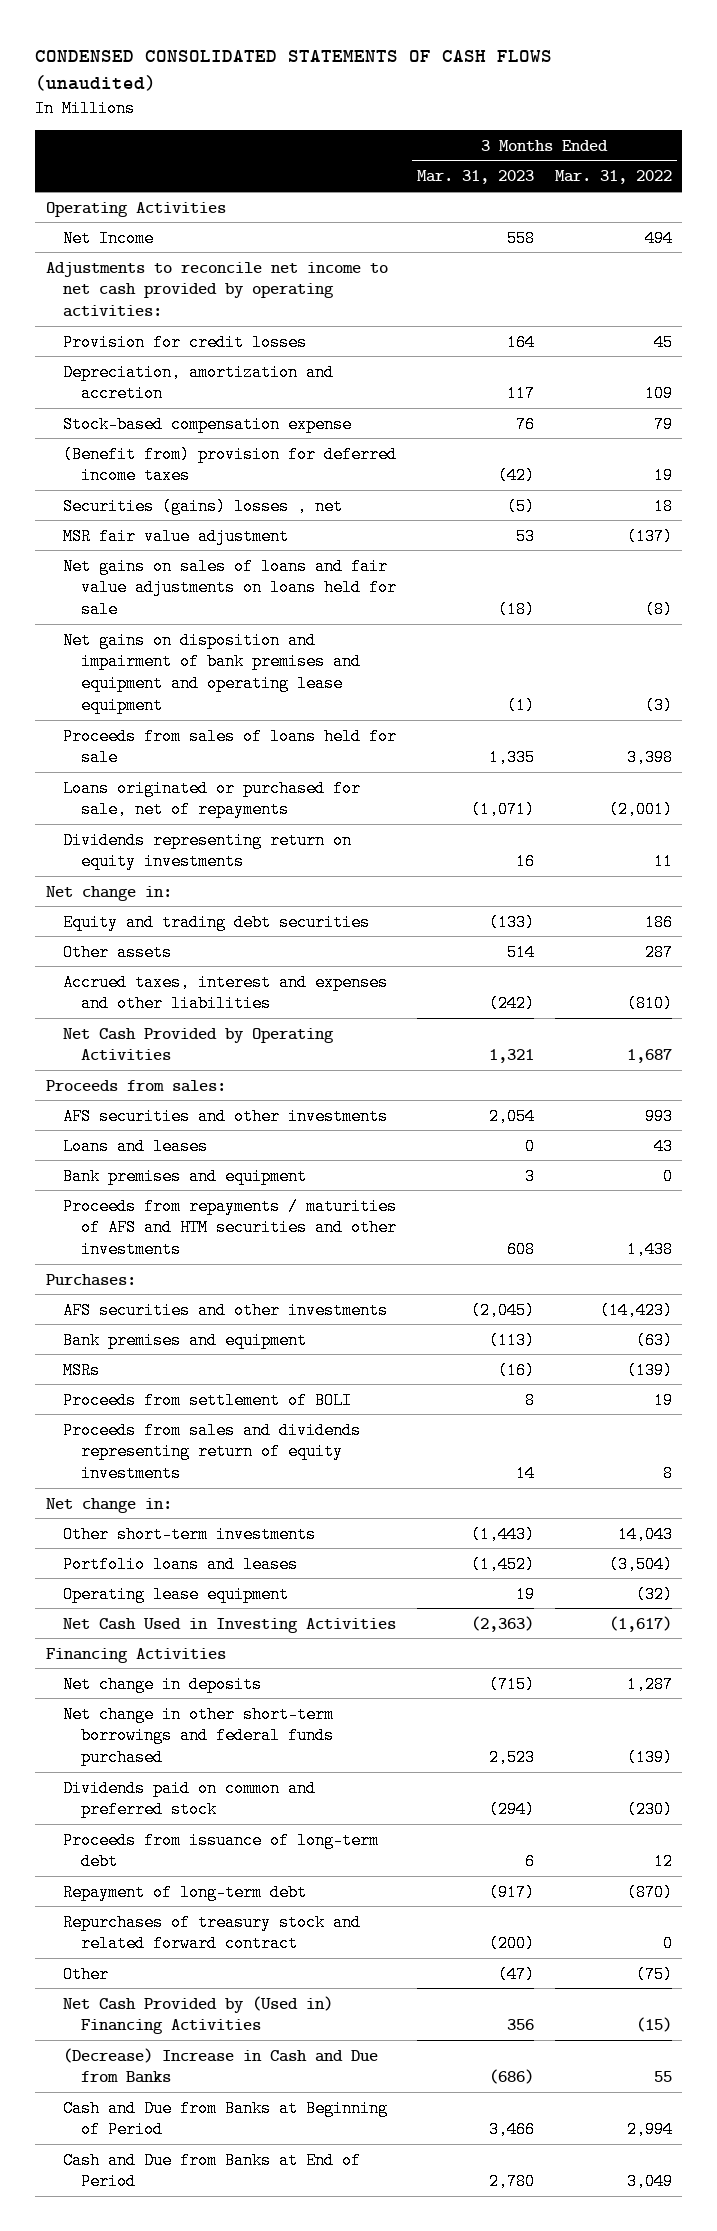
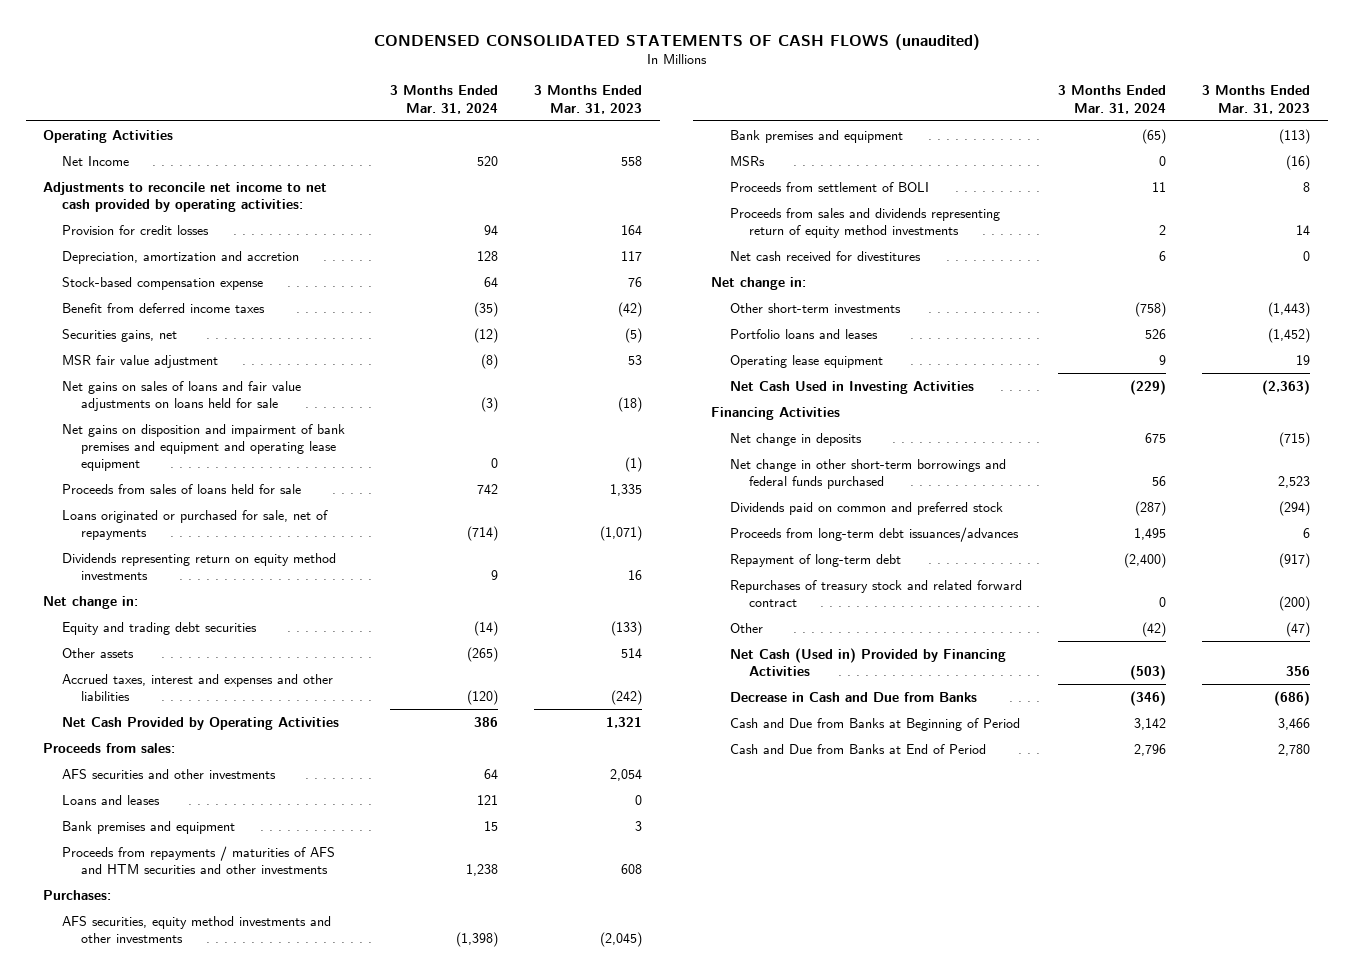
[554,170,672,185] Mar. 31, 2022 -> none
none -> [390,85,499,114] 3 Months Ended Mar. 31, 2024
[63,445,398,485] (Benefit from) provision for deferred income taxes -> [62,302,266,313] Benefit from deferred income taxes
[63,497,344,515] Securities (gains) losses , net -> [62,328,178,342] Securities gains, net
[63,831,353,871] Dividends representing return on equity investments -> [62,552,337,580] Dividends representing return on equity method investments
[63,1301,389,1319] AFS securities and other investments -> [62,915,332,943] AFS securities, equity method investments and other investments
[63,1421,362,1483] Proceeds from sales and dividends representing return of equity investments -> [730,207,1001,238] Proceeds from sales and dividends representing return of equity method investments
none -> [730,250,922,261] Net cash received for divestitures
[63,1831,380,1871] Proceeds from issuance of long-term debt -> [730,526,1020,542] Proceeds from long-term debt issuances/advances
[63,1995,334,2035] Net Cash Provided by (Used in) Financing Activities -> [730,647,1007,676] Net Cash (Used in) Provided by Financing Activities
[63,2047,379,2084] (Decrease) Increase in Cash and Due from Banks -> [730,691,978,702] Decrease in Cash and Due from Banks

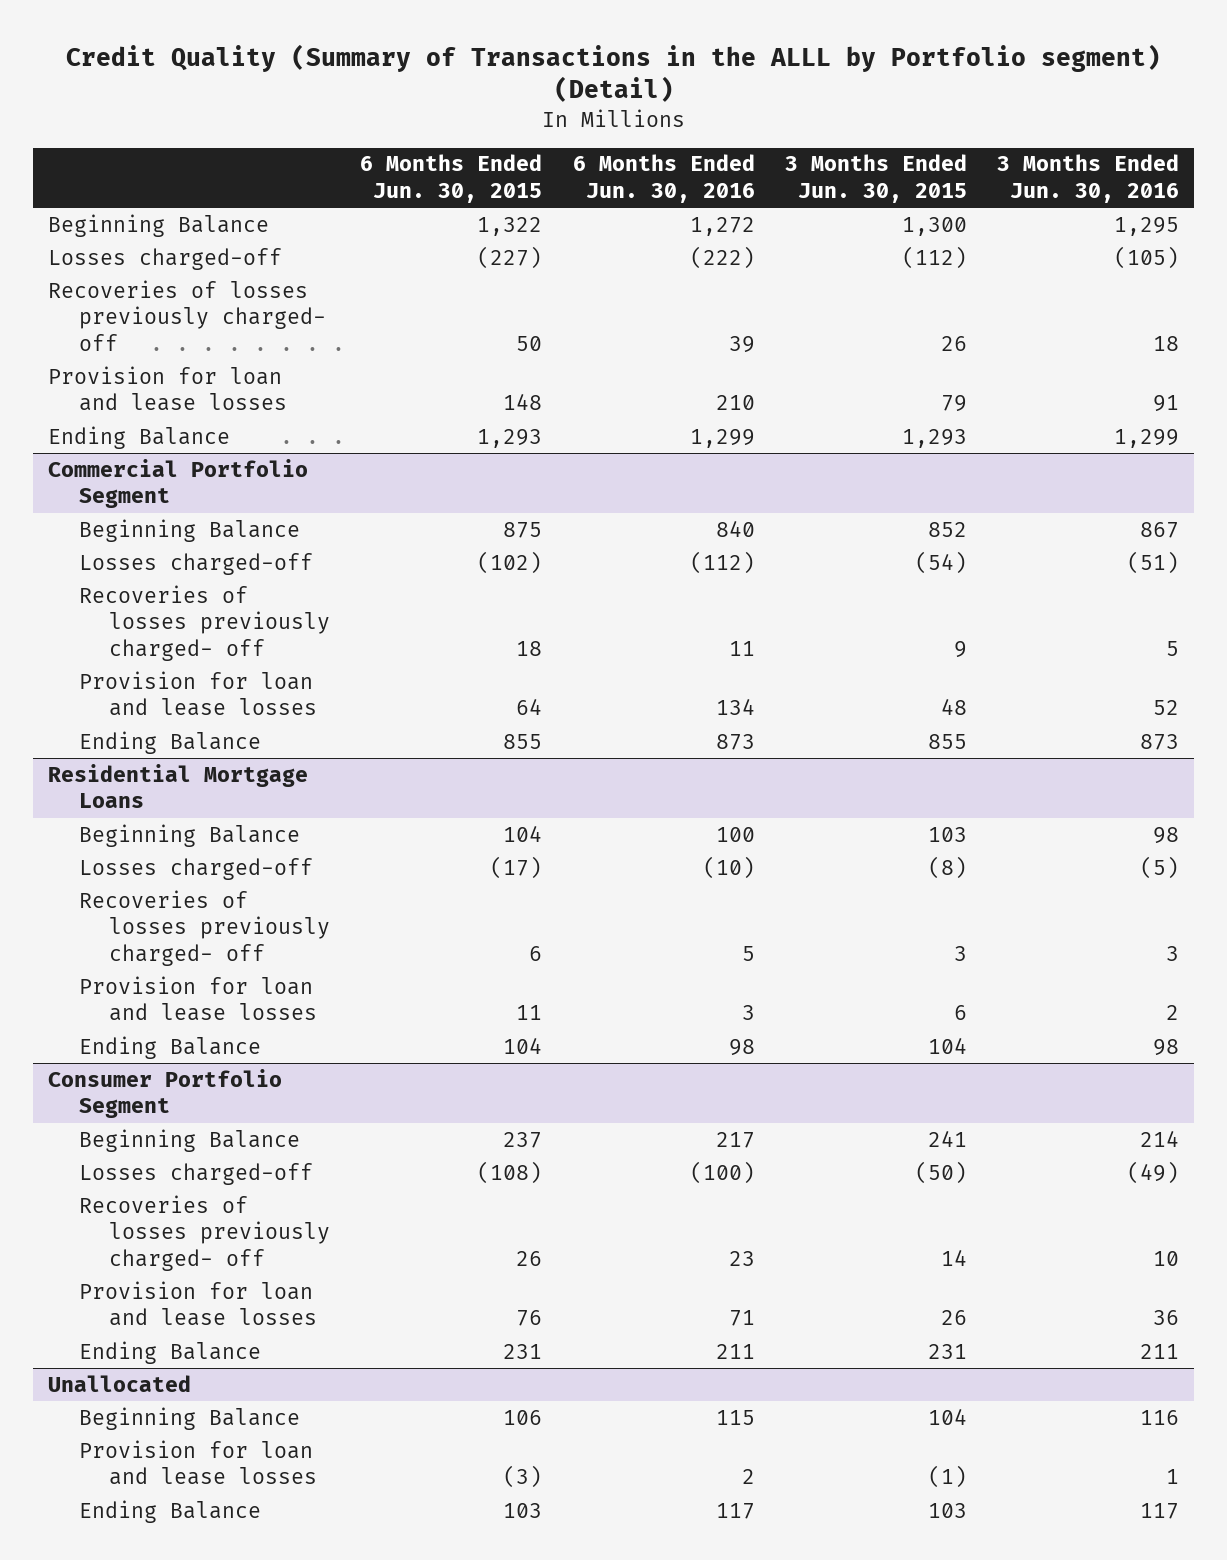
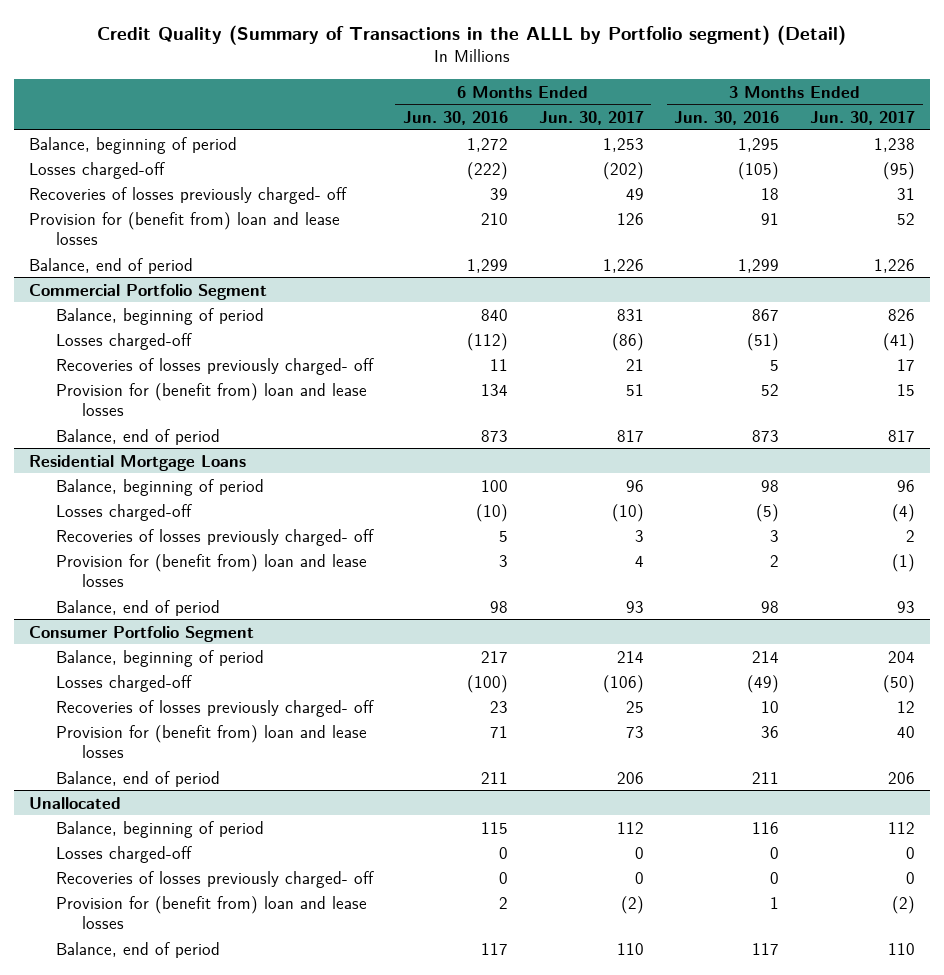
[360,154,543,203] 6 Months Ended Jun. 30, 2015 -> none
[784,154,967,203] 3 Months Ended Jun. 30, 2015 -> none
none -> [538,110,644,125] Jun. 30, 2017
none -> [810,110,916,125] Jun. 30, 2017
[48,213,270,237] Beginning Balance -> [29,136,238,154] Balance, beginning of period
[48,365,287,412] Provision for loan and lease losses -> [29,211,341,245] Provision for (benefit from) loan and lease losses
[48,425,231,449] Ending Balance -> [29,257,194,274] Balance, end of period
[78,518,300,542] Beginning Balance -> [55,307,264,325] Balance, beginning of period
[78,670,318,717] Provision for loan and lease losses -> [55,382,367,416] Provision for (benefit from) loan and lease losses
[78,730,261,754] Ending Balance -> [55,428,220,445] Balance, end of period
[78,823,300,847] Beginning Balance -> [55,478,264,496] Balance, beginning of period
[78,975,318,1022] Provision for loan and lease losses -> [55,553,367,587] Provision for (benefit from) loan and lease losses
[78,1035,261,1059] Ending Balance -> [55,599,220,616] Balance, end of period
[78,1128,300,1152] Beginning Balance -> [55,649,264,667] Balance, beginning of period
[78,1280,318,1327] Provision for loan and lease losses -> [55,724,367,758] Provision for (benefit from) loan and lease losses
[78,1340,261,1364] Ending Balance -> [55,770,220,787] Balance, end of period
[78,1406,300,1430] Beginning Balance -> [55,820,264,838] Balance, beginning of period
none -> [55,845,192,863] Losses charged-off
none -> [55,870,374,888] Recoveries of losses previously charged- off
[78,1439,318,1486] Provision for loan and lease losses -> [55,895,367,929] Provision for (benefit from) loan and lease losses
[78,1499,261,1523] Ending Balance -> [55,941,220,958] Balance, end of period

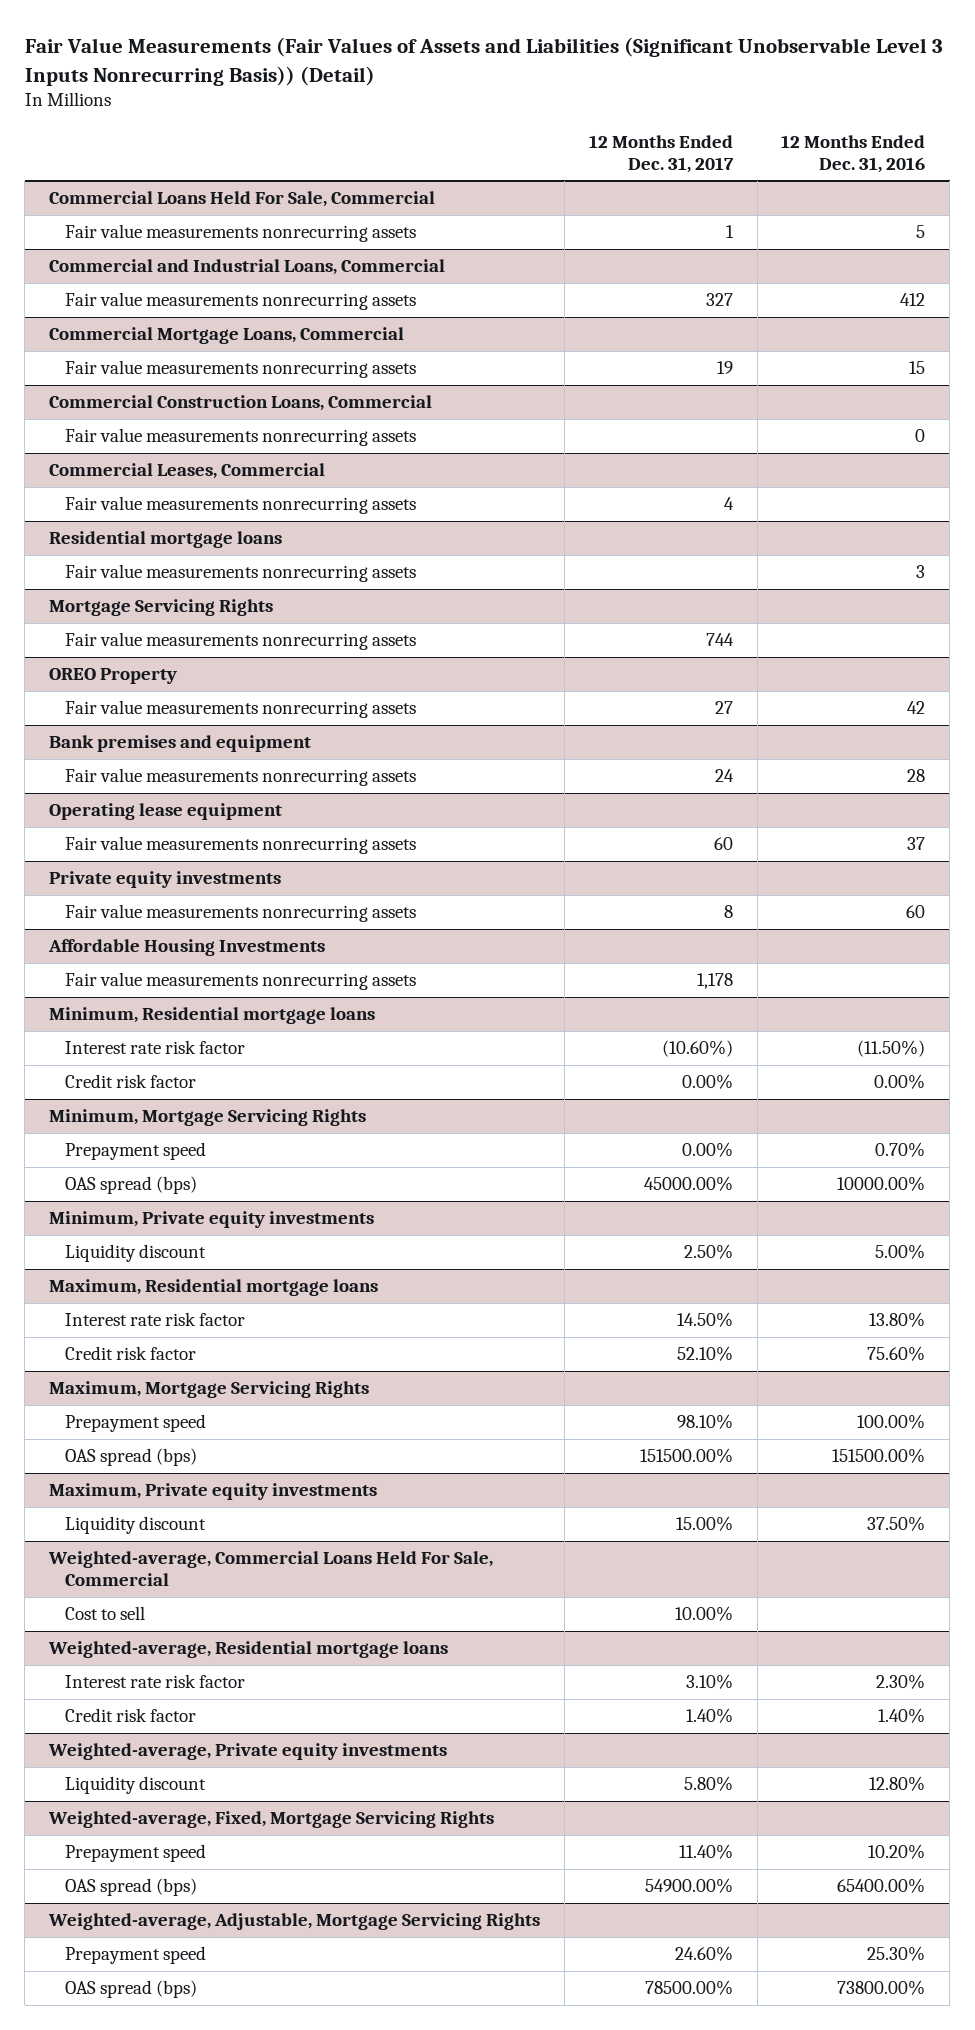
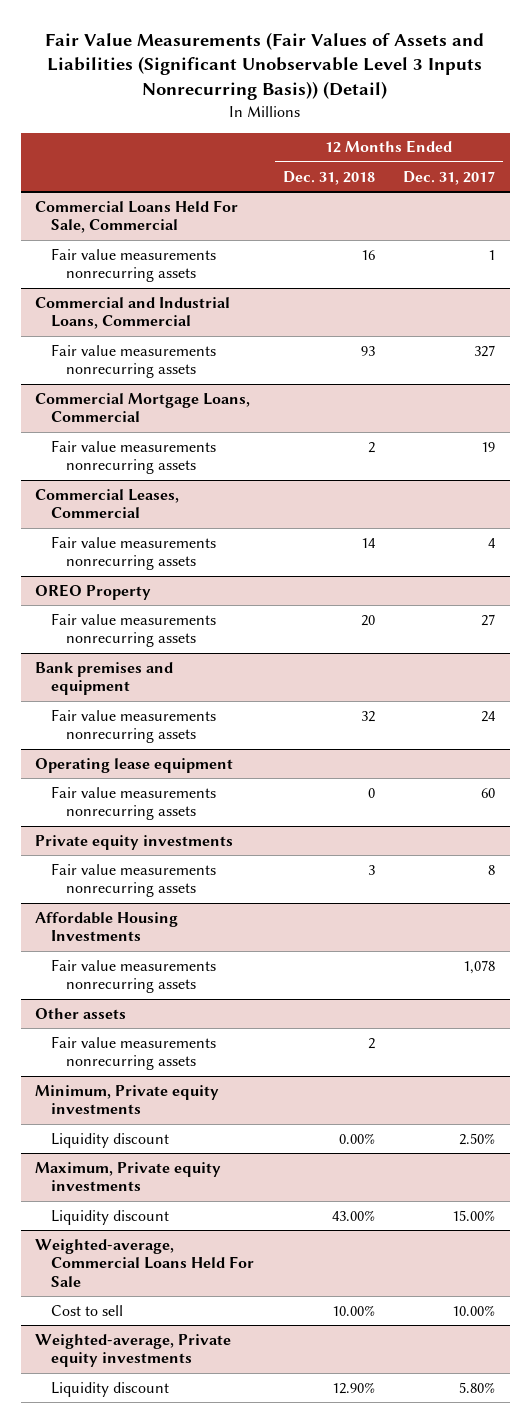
[781,134,926,173] 12 Months Ended Dec. 31, 2016 -> none
none -> [282,170,375,185] Dec. 31, 2018
[49,395,433,412] Commercial Construction Loans, Commercial -> none
[64,428,416,447] Fair value measurements nonrecurring assets -> none
[49,531,283,549] Residential mortgage loans -> none
[64,564,416,583] Fair value measurements nonrecurring assets -> none
[49,599,274,617] Mortgage Servicing Rights -> none
[64,632,416,651] Fair value measurements nonrecurring assets -> none
[49,1007,376,1025] Minimum, Residential mortgage loans -> none
[64,1040,245,1055] Interest rate risk factor -> none
[64,1074,196,1089] Credit risk factor -> none
[49,1109,367,1127] Minimum, Mortgage Servicing Rights -> none
[64,1142,206,1161] Prepayment speed -> none
[64,1176,197,1195] OAS spread (bps) -> none
[696,973,733,990] 1,178 -> [463,959,496,974] 1,078
none -> [35,1007,127,1019] Other assets
none -> [50,1035,216,1071] Fair value measurements nonrecurring assets
[49,1279,379,1297] Maximum, Residential mortgage loans -> none
[64,1312,245,1327] Interest rate risk factor -> none
[64,1346,196,1361] Credit risk factor -> none
[49,1381,370,1399] Maximum, Mortgage Servicing Rights -> none
[64,1414,206,1433] Prepayment speed -> none
[64,1448,197,1467] OAS spread (bps) -> none
[48,1551,494,1586] Weighted-average, Commercial Loans Held For Sale, Commercial -> [35,1238,254,1287] Weighted-average, Commercial Loans Held For Sale
[48,1641,449,1659] Weighted-average, Residential mortgage loans -> none
[64,1674,245,1689] Interest rate risk factor -> none
[64,1708,196,1723] Credit risk factor -> none
[48,1811,495,1829] Weighted-average, Fixed, Mortgage Servicing Rights -> none
[64,1844,206,1863] Prepayment speed -> none
[64,1878,197,1897] OAS spread (bps) -> none
[48,1913,541,1931] Weighted-average, Adjustable, Mortgage Servicing Rights -> none
[64,1946,206,1965] Prepayment speed -> none
[64,1980,197,1999] OAS spread (bps) -> none

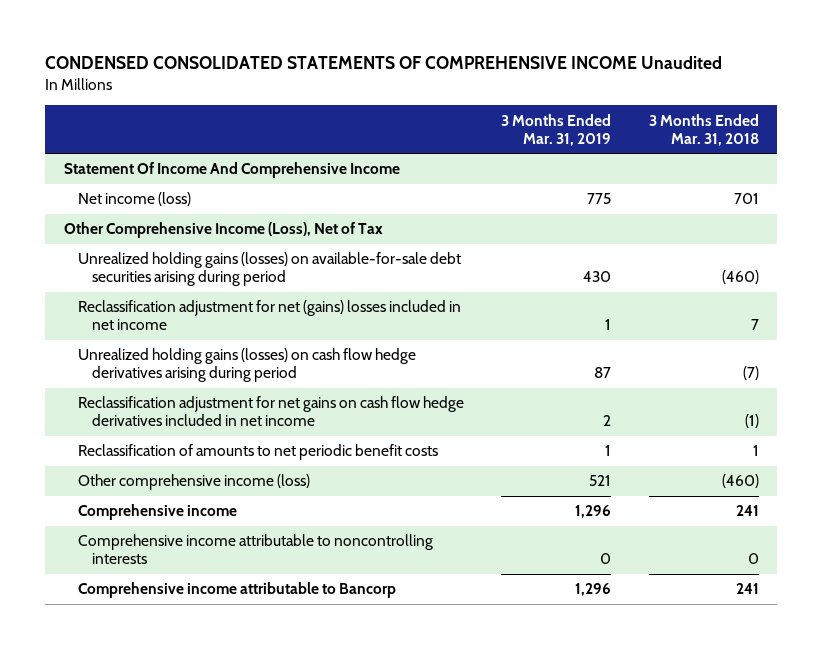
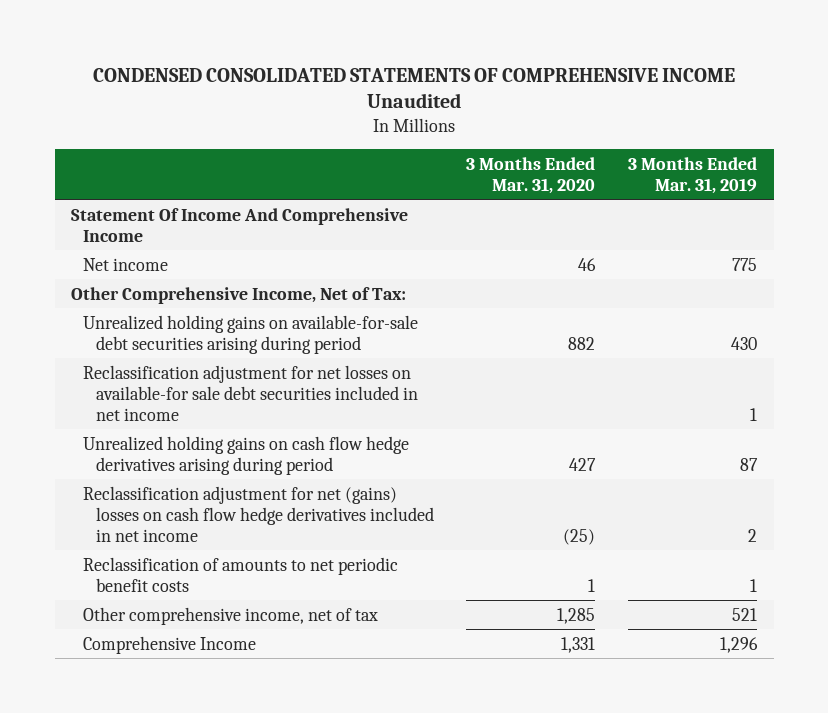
[648,113,759,146] 3 Months Ended Mar. 31, 2018 -> none
none -> [466,156,596,194] 3 Months Ended Mar. 31, 2020
[78,192,192,207] Net income (loss) -> [83,257,169,271] Net income
[63,222,383,239] Other Comprehensive Income (Loss), Net of Tax -> [71,286,407,304] Other Comprehensive Income, Net of Tax:
[78,252,462,287] Unrealized holding gains (losses) on available-for-sale debt securities arising during period -> [83,314,419,354] Unrealized holding gains on available-for-sale debt securities arising during period
[78,300,462,331] Reclassification adjustment for net (gains) losses included in net income -> [83,364,418,421] Reclassification adjustment for net losses on available-for sale debt securities included in net income
[78,348,417,383] Unrealized holding gains (losses) on cash flow hedge derivatives arising during period -> [83,435,410,475] Unrealized holding gains on cash flow hedge derivatives arising during period
[78,396,465,427] Reclassification adjustment for net gains on cash flow hedge derivatives included in net income -> [83,485,434,542] Reclassification adjustment for net (gains) losses on cash flow hedge derivatives included in net income
[78,534,434,565] Comprehensive income attributable to noncontrolling interests -> none
[78,582,397,599] Comprehensive income attributable to Bancorp -> none
[78,474,311,491] Other comprehensive income (loss) -> [83,606,379,625] Other comprehensive income, net of tax
[78,504,238,521] Comprehensive income -> [83,635,257,654] Comprehensive Income

